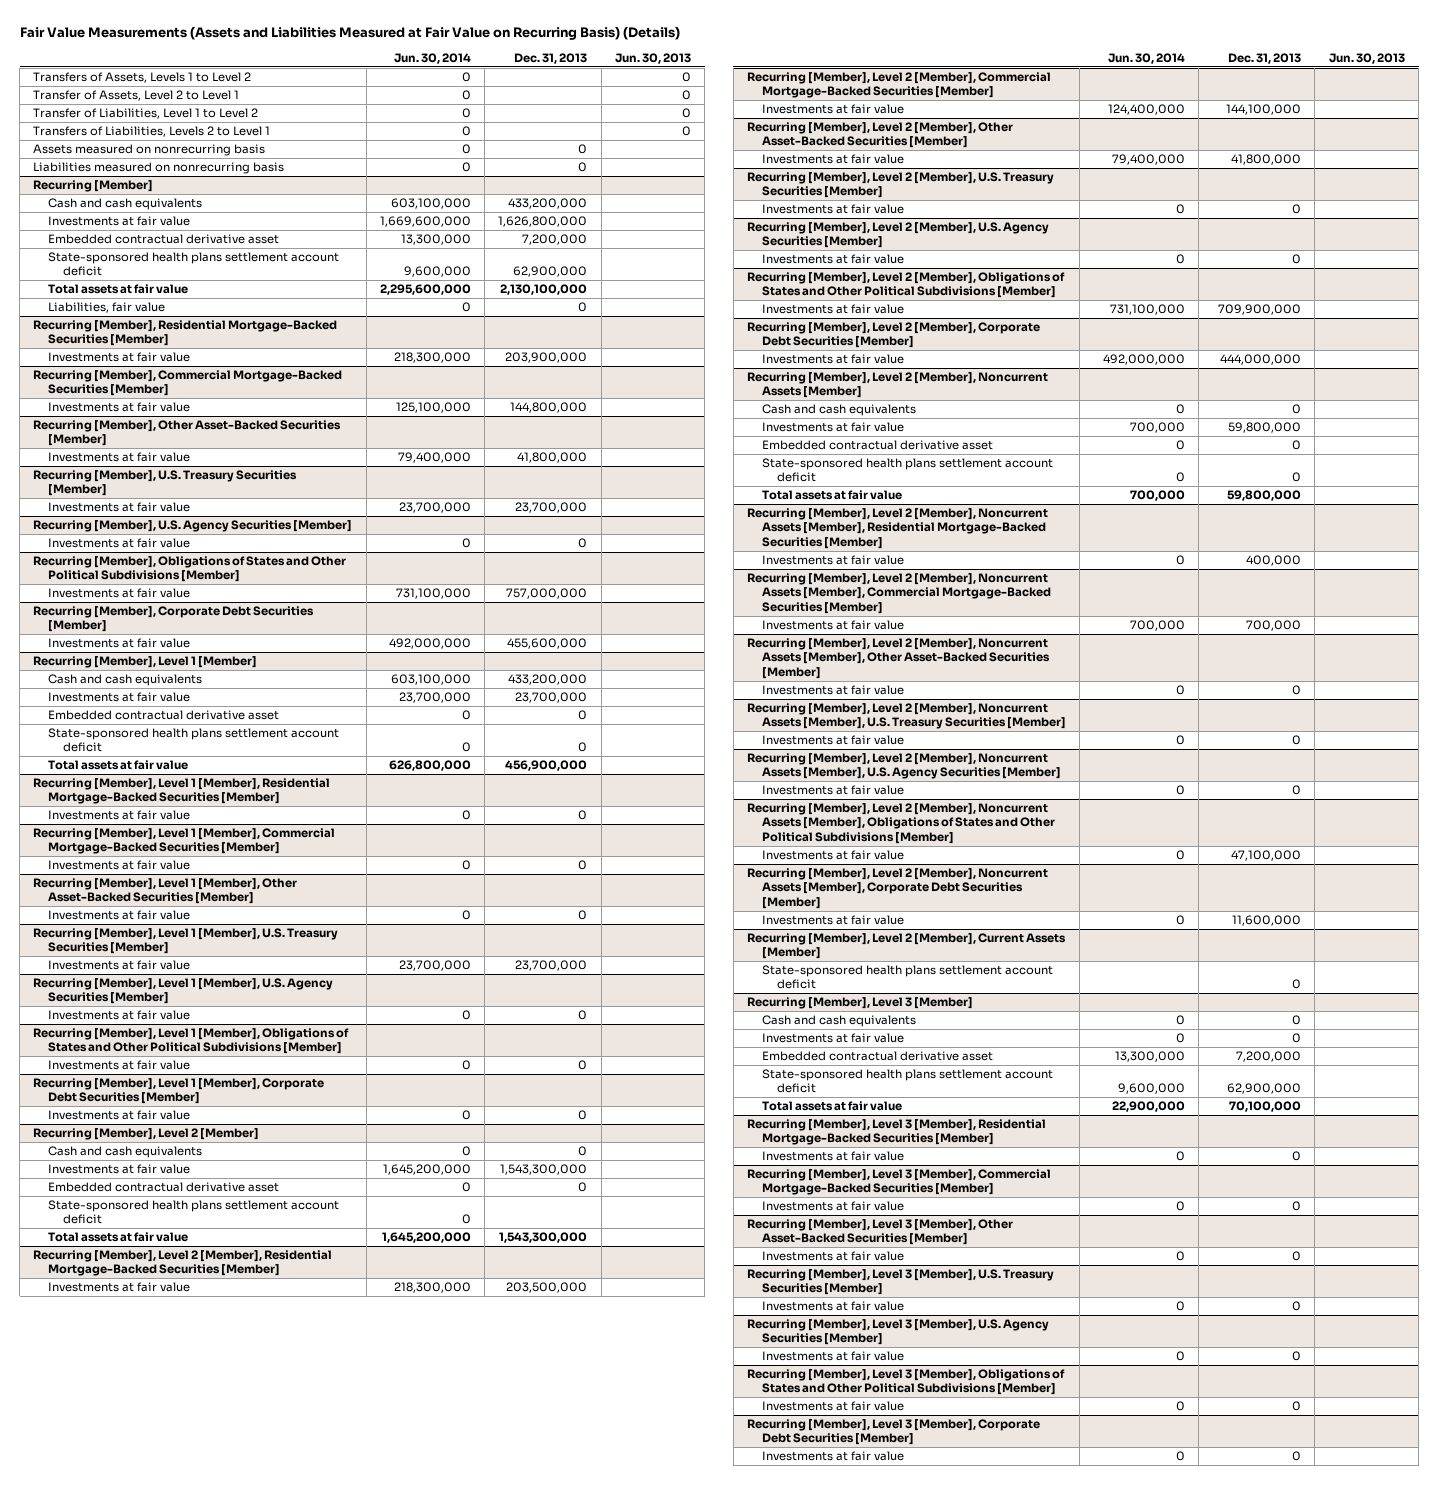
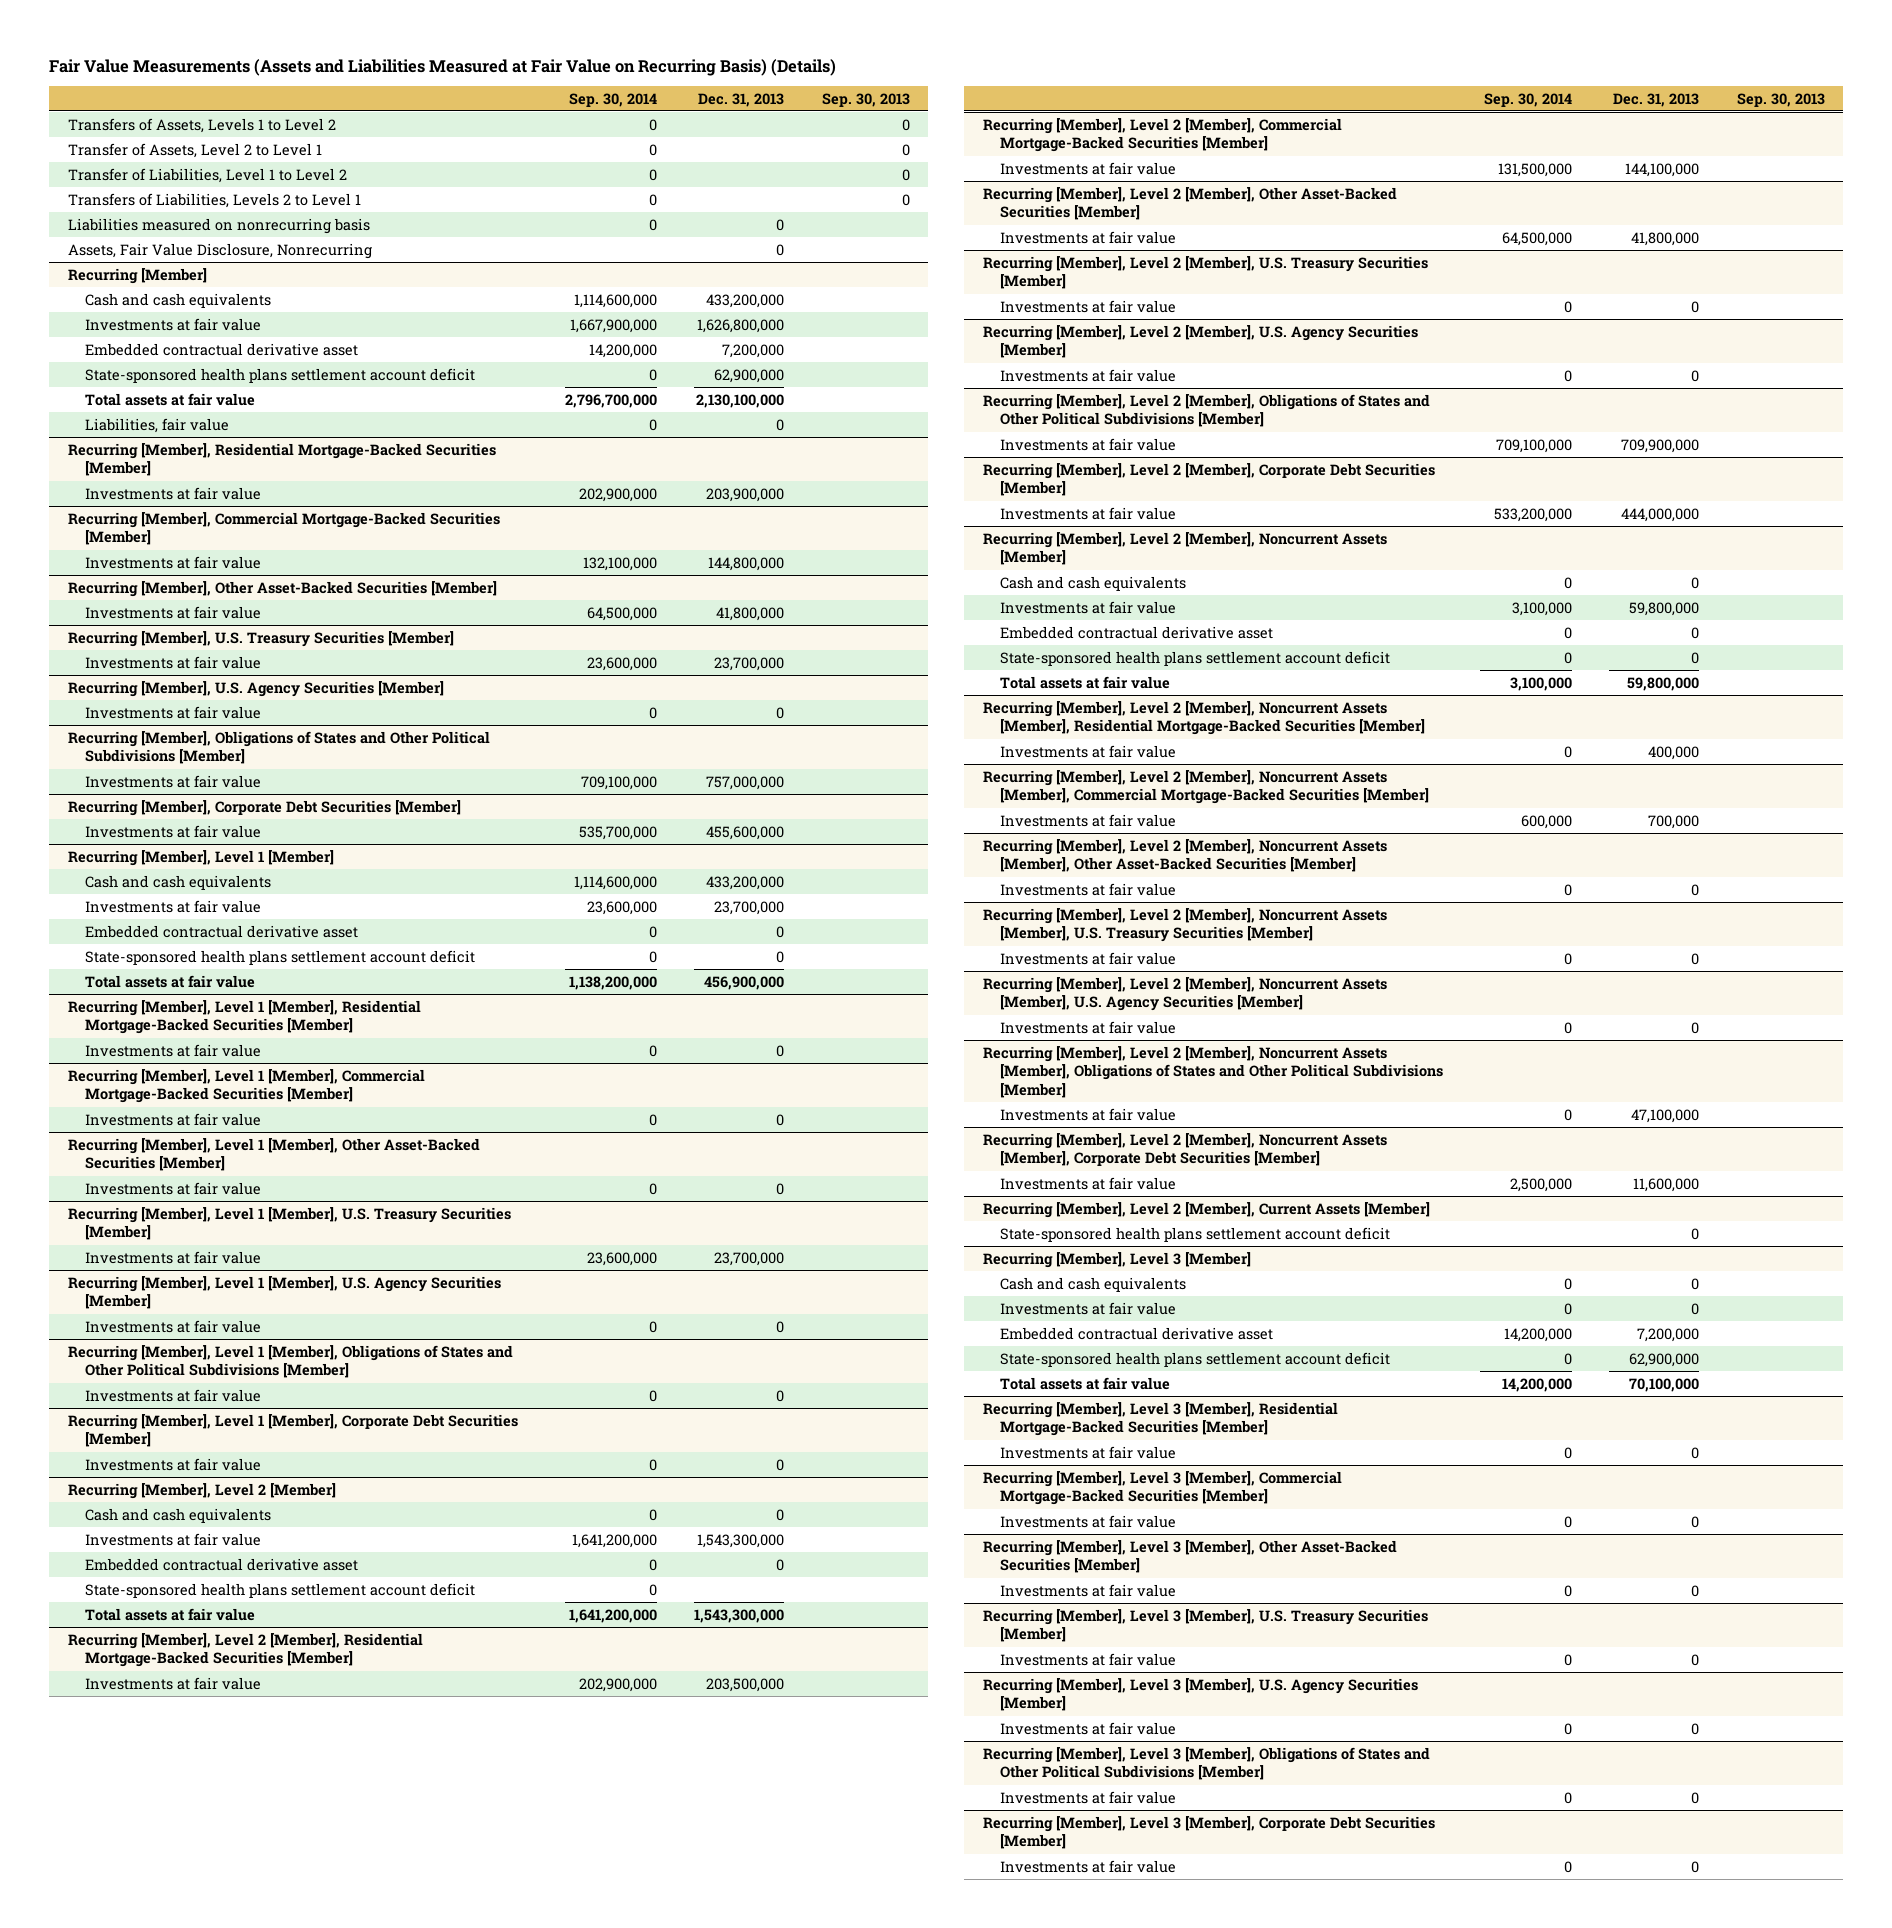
[393,52,471,64] Jun. 30, 2014 -> none
[614,52,691,64] Jun. 30, 2013 -> none
none -> [569,92,658,107] Sep. 30, 2014
none -> [821,92,910,107] Sep. 30, 2013
[33,144,266,157] Assets measured on nonrecurring basis -> none
none -> [67,242,372,259] Assets, Fair Value Disclosure, Nonrecurring

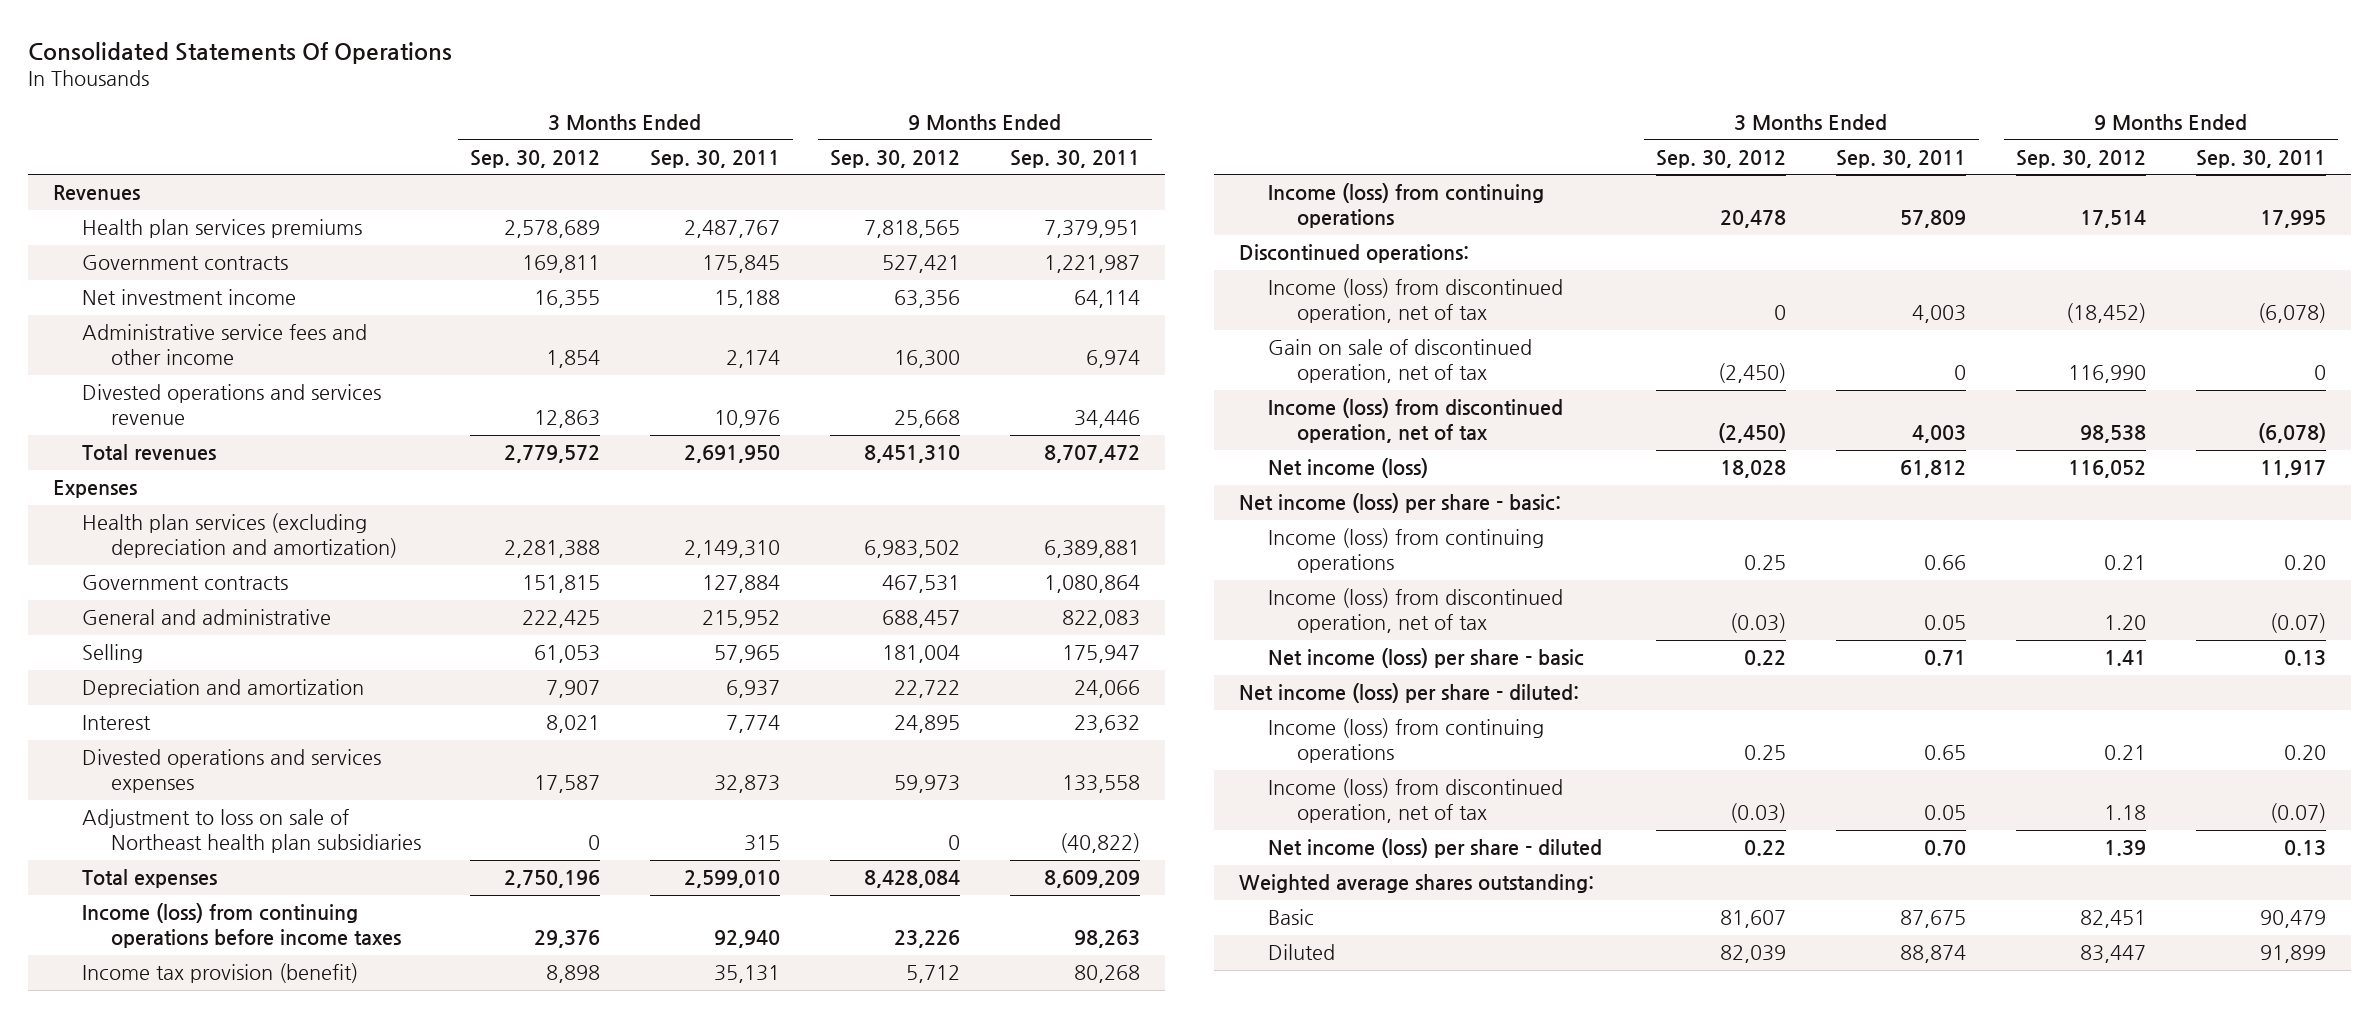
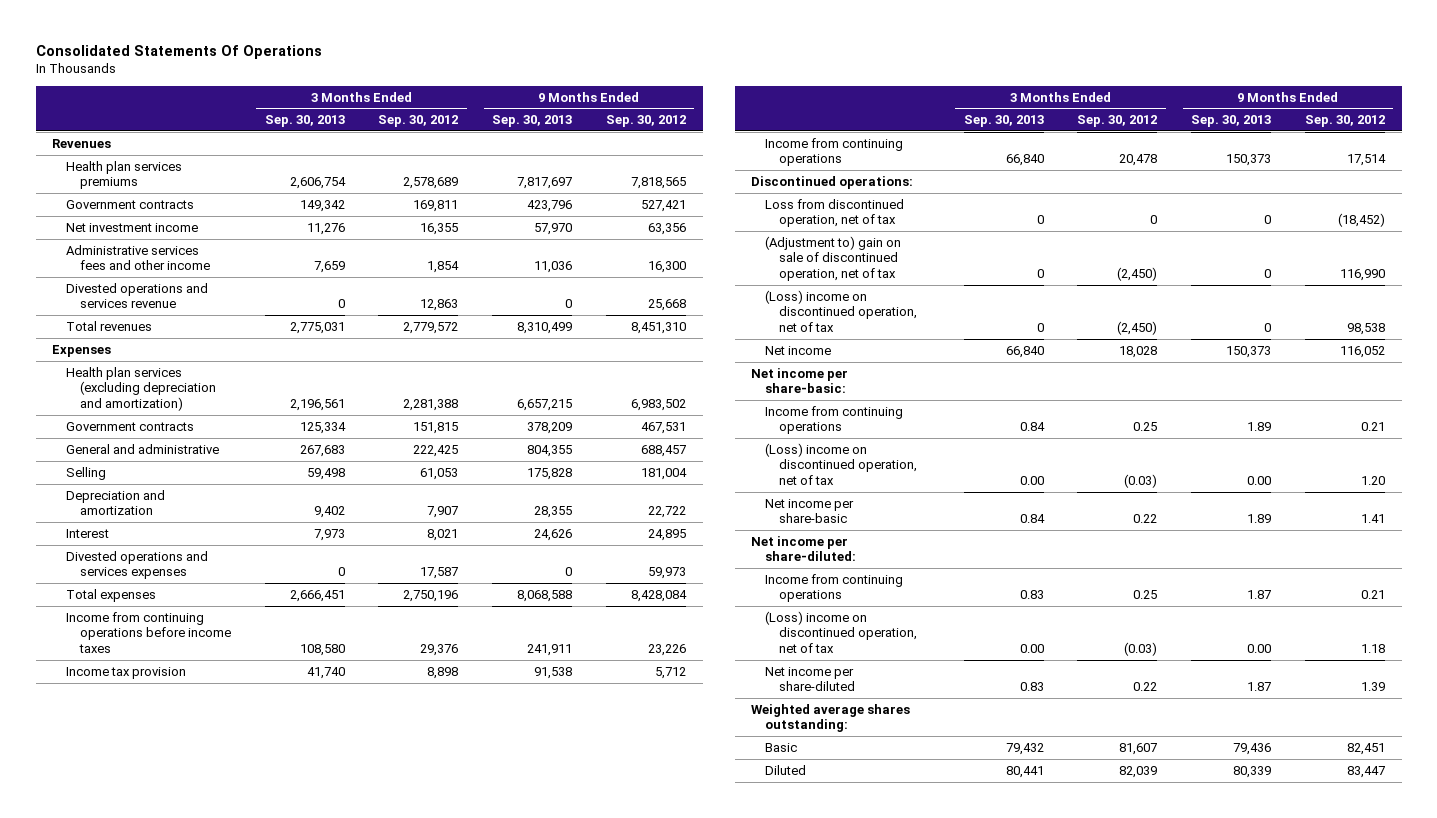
[650,149,781,168] Sep. 30, 2011 -> none
[1009,149,1140,168] Sep. 30, 2011 -> none
none -> [264,115,345,128] Sep. 30, 2013
none -> [492,115,573,128] Sep. 30, 2013
[81,324,367,366] Administrative service fees and other income -> [66,244,211,271] Administrative services fees and other income
[81,809,421,854] Adjustment to loss on sale of Northeast health plan subsidiaries -> none
[81,903,401,949] Income (loss) from continuing operations before income taxes -> [66,611,232,653] Income from continuing operations before income taxes
[81,963,358,984] Income tax provision (benefit) -> [66,666,187,679] Income tax provision
[1267,183,1544,229] Income (loss) from continuing operations -> [765,137,904,167] Income from continuing operations
[1267,278,1563,324] Income (loss) from discontinued operation, net of tax -> [765,198,905,228] Loss from discontinued operation, net of tax
[1267,339,1532,384] Gain on sale of discontinued operation, net of tax -> [765,235,902,281] (Adjustment to) gain on sale of discontinued operation, net of tax
[1267,398,1563,444] Income (loss) from discontinued operation, net of tax -> [765,289,918,332] (Loss) income on discontinued operation, net of tax
[1267,458,1428,479] Net income (loss) -> [765,345,832,355] Net income
[1238,493,1561,514] Net income (loss) per share - basic: -> [751,367,849,394] Net income per share-basic:
[1267,528,1544,574] Income (loss) from continuing operations -> [765,405,904,435] Income from continuing operations
[1267,588,1563,634] Income (loss) from discontinued operation, net of tax -> [765,442,918,485] (Loss) income on discontinued operation, net of tax
[1267,648,1584,669] Net income (loss) per share - basic -> [765,498,855,524] Net income per share-basic
[1238,683,1579,704] Net income (loss) per share - diluted: -> [751,535,857,562] Net income per share-diluted:
[1267,718,1544,764] Income (loss) from continuing operations -> [765,573,904,603] Income from continuing operations
[1267,778,1563,824] Income (loss) from discontinued operation, net of tax -> [765,610,918,653] (Loss) income on discontinued operation, net of tax
[1267,838,1602,859] Net income (loss) per share - diluted -> [765,666,856,692] Net income per share-diluted

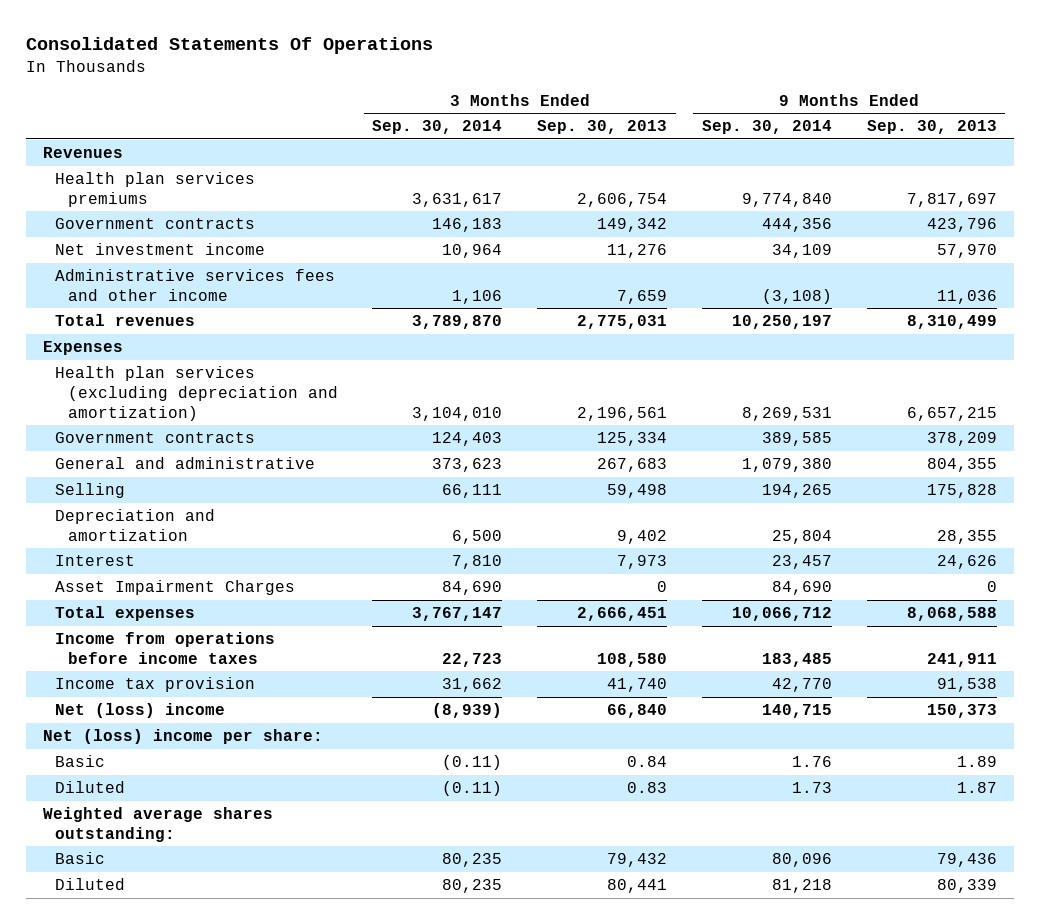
[378,115,459,128] Sep. 30, 2012 -> none
[605,115,686,128] Sep. 30, 2012 -> none
none -> [372,120,503,135] Sep. 30, 2014
none -> [701,120,832,135] Sep. 30, 2014
[66,282,209,309] Divested operations and services revenue -> none
[66,550,209,580] Divested operations and services expenses -> none
none -> [55,580,296,596] Asset Impairment Charges
[66,611,232,653] Income from continuing operations before income taxes -> [55,632,276,664] Income from operations before income taxes
[765,137,904,167] Income from continuing operations -> none
[751,175,914,189] Discontinued operations: -> none
[765,198,905,228] Loss from discontinued operation, net of tax -> none
[765,235,902,281] (Adjustment to) gain on sale of discontinued operation, net of tax -> none
[765,289,918,332] (Loss) income on discontinued operation, net of tax -> none
[765,405,904,435] Income from continuing operations -> none
[765,442,918,485] (Loss) income on discontinued operation, net of tax -> none
[751,535,857,562] Net income per share-diluted: -> none
[765,573,904,603] Income from continuing operations -> none
[765,610,918,653] (Loss) income on discontinued operation, net of tax -> none
[765,345,832,355] Net income -> [55,703,226,719] Net (loss) income
[751,367,849,394] Net income per share-basic: -> [43,729,324,745] Net (loss) income per share:
[765,498,855,524] Net income per share-basic -> [55,755,106,768] Basic
[765,666,856,692] Net income per share-diluted -> [55,781,126,794] Diluted

